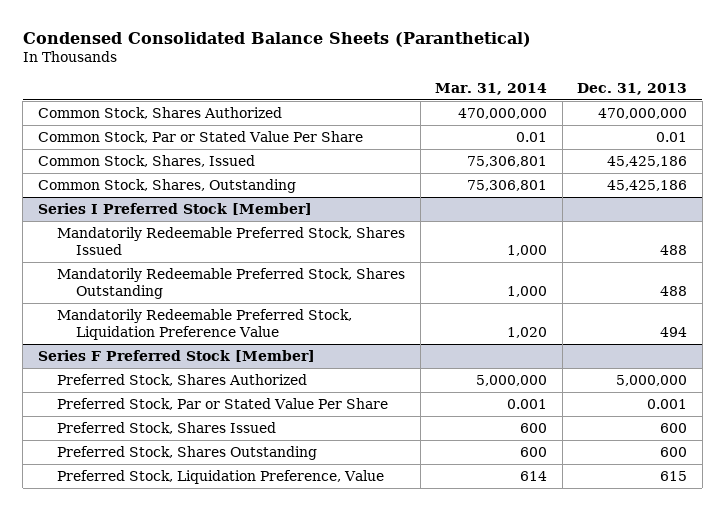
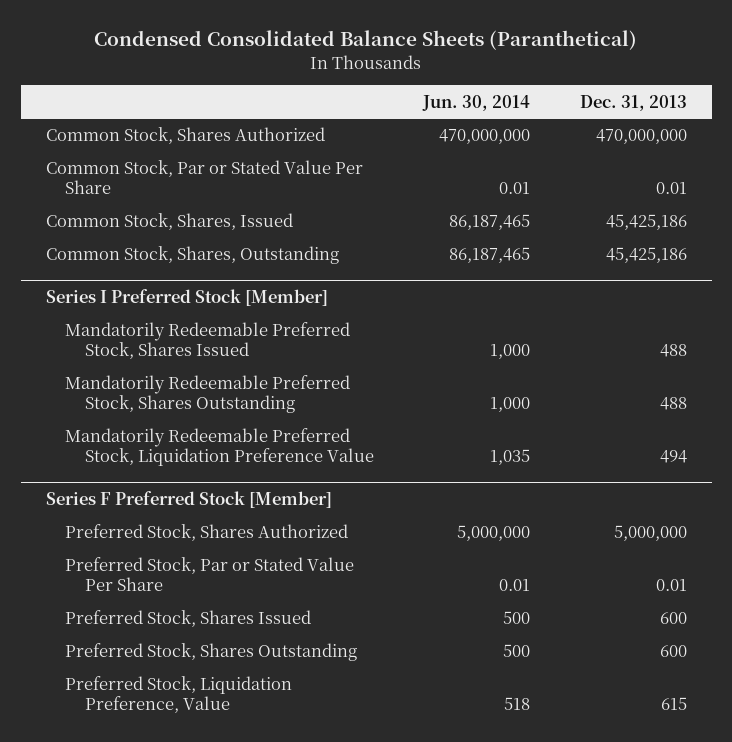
[435,82,548,95] Mar. 31, 2014 -> none
none -> [422,94,531,111] Jun. 30, 2014
[647,399,688,410] 0.001 -> [655,579,687,592] 0.01

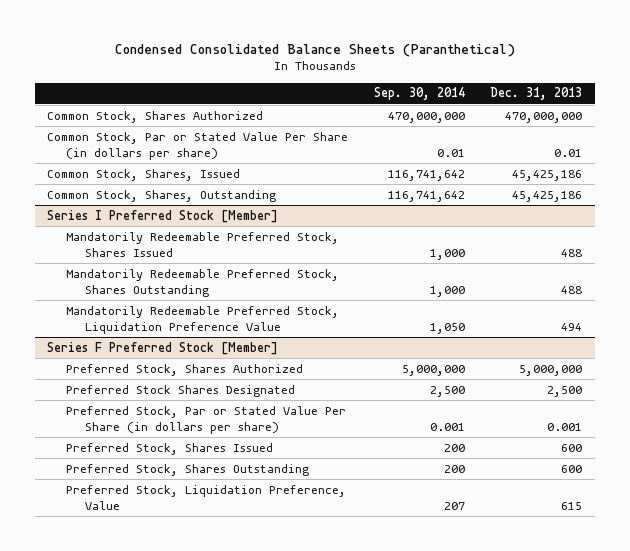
[422,94,531,111] Jun. 30, 2014 -> none
none -> [373,87,465,101] Sep. 30, 2014
[45,160,363,195] Common Stock, Par or Stated Value Per Share -> [47,131,349,160] Common Stock, Par or Stated Value Per Share (in dollars per share)
none -> [66,384,296,397] Preferred Stock Shares Designated
[65,557,355,592] Preferred Stock, Par or Stated Value Per Share -> [66,405,347,434] Preferred Stock, Par or Stated Value Per Share (in dollars per share)
[655,579,687,592] 0.01 -> [547,422,583,431] 0.001

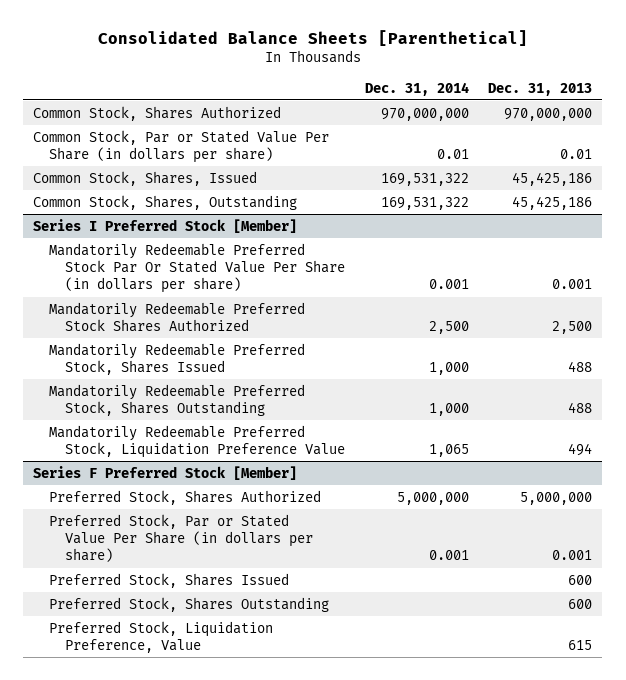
[114,43,515,57] Condensed Consolidated Balance Sheets (Paranthetical) -> [97,30,528,47] Consolidated Balance Sheets [Parenthetical]
[373,87,465,101] Sep. 30, 2014 -> none
none -> [364,81,469,96] Dec. 31, 2014
[505,111,583,123] 470,000,000 -> [504,107,593,121] 970,000,000
none -> [49,242,346,294] Mandatorily Redeemable Preferred Stock Par Or Stated Value Per Share (in dollars per share)
none -> [49,301,306,332] Mandatorily Redeemable Preferred Stock Shares Authorized
[66,384,296,397] Preferred Stock Shares Designated -> none

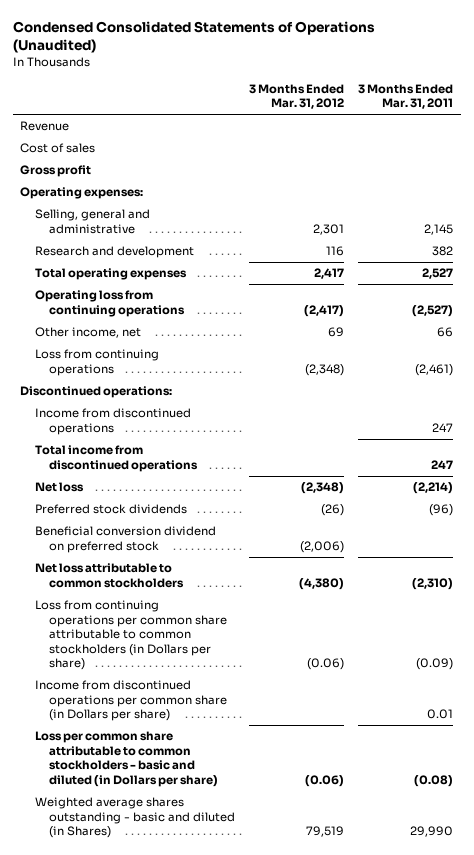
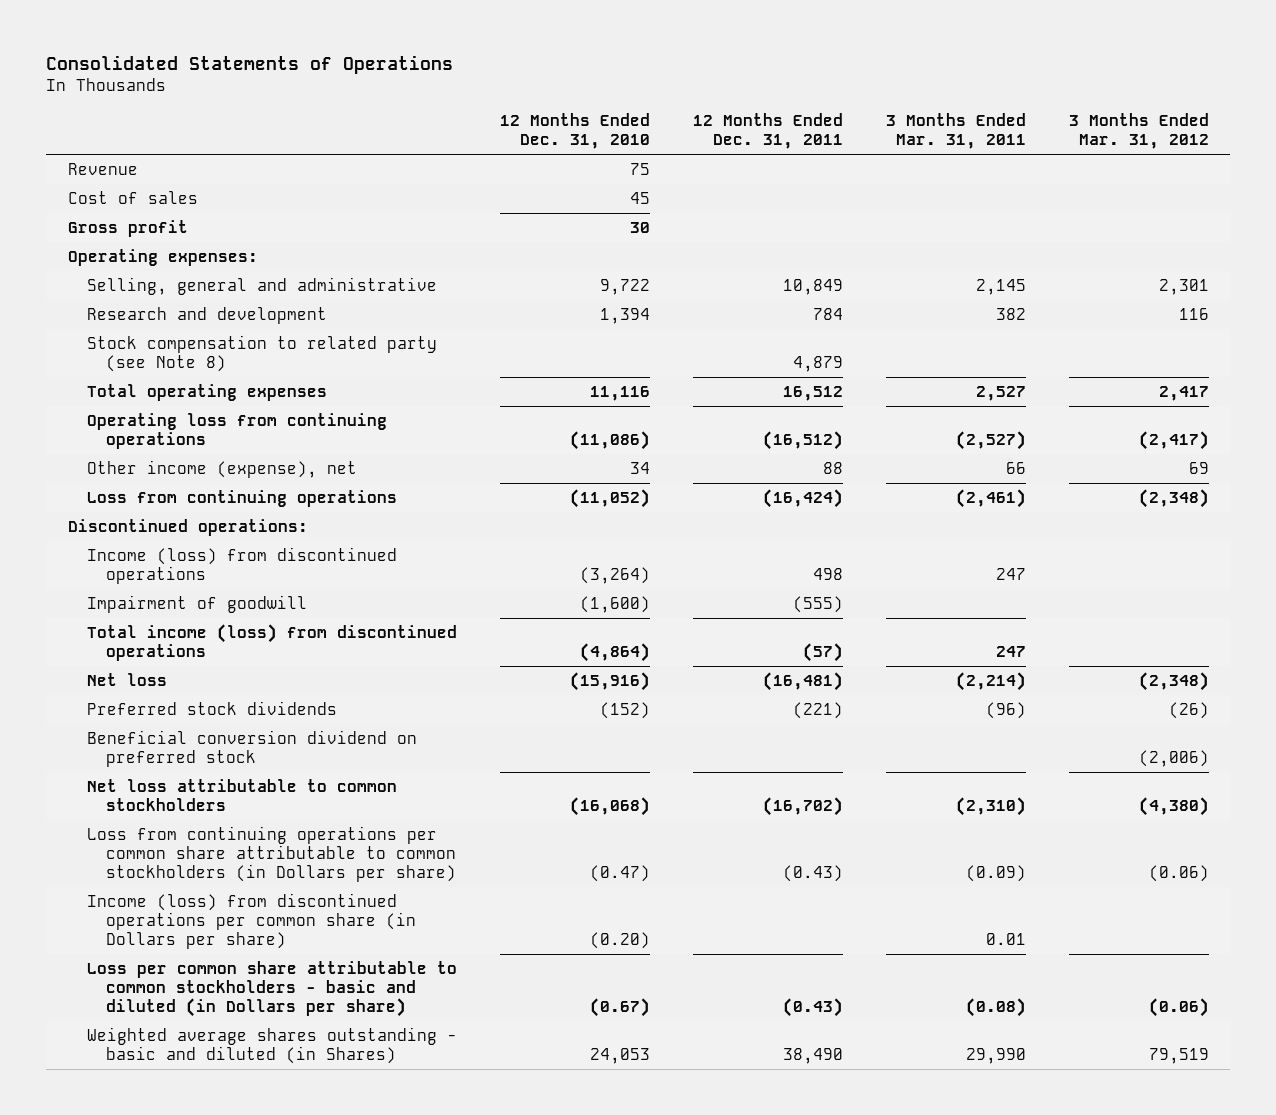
[13,20,376,53] Condensed Consolidated Statements of Operations (Unaudited) -> [46,55,454,75] Consolidated Statements of Operations
none -> [499,113,650,150] 12 Months Ended Dec. 31, 2010
none -> [692,113,843,150] 12 Months Ended Dec. 31, 2011
none -> [86,334,437,372] Stock compensation to related party (see Note 8)
[34,327,141,339] Other income, net -> [86,459,357,478] Other income (expense), net
[34,408,191,435] Income from discontinued operations -> [86,546,397,584] Income (loss) from discontinued operations
none -> [86,594,307,613] Impairment of goodwill
[34,445,198,472] Total income from discontinued operations -> [86,623,457,661] Total income (loss) from discontinued operations
[34,680,227,722] Income from discontinued operations per common share (in Dollars per share) -> [86,892,416,949] Income (loss) from discontinued operations per common share (in Dollars per share)

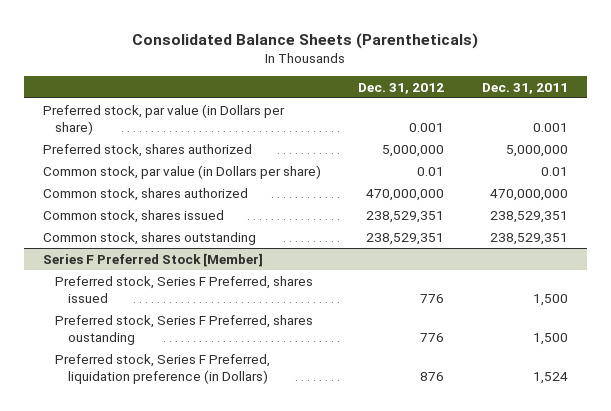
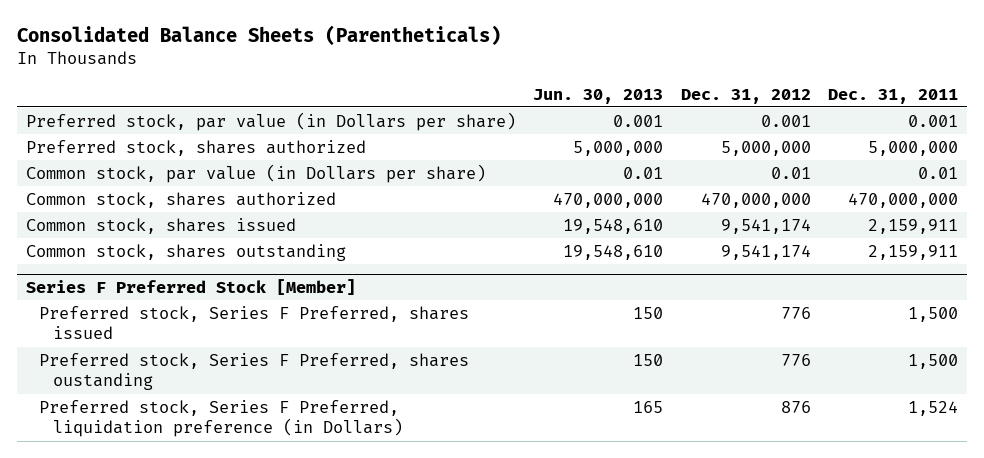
none -> [533,88,664,104] Jun. 30, 2013
[366,210,445,223] 238,529,351 -> [720,218,811,234] 9,541,174
[490,210,569,223] 238,529,351 -> [868,218,959,234] 2,159,911
[366,232,445,245] 238,529,351 -> [720,244,811,260] 9,541,174
[490,232,569,245] 238,529,351 -> [868,244,959,260] 2,159,911

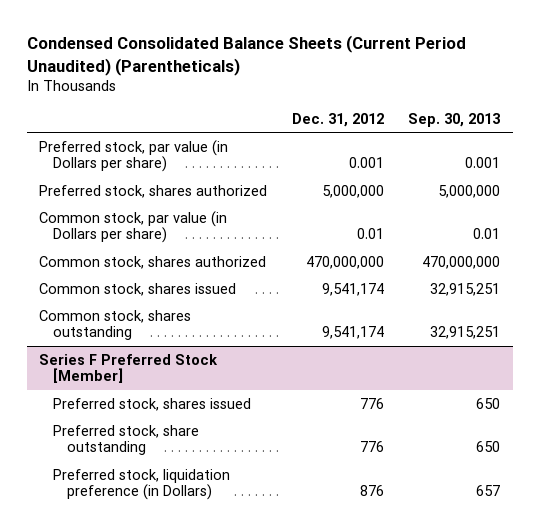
[17,25,502,46] Consolidated Balance Sheets (Parentheticals) -> [26,35,466,76] Condensed Consolidated Balance Sheets (Current Period Unaudited) (Parentheticals)
[533,88,664,104] Jun. 30, 2013 -> none
[828,88,959,104] Dec. 31, 2011 -> none
none -> [408,113,501,128] Sep. 30, 2013
[39,305,470,340] Preferred stock, Series F Preferred, shares issued -> [53,397,252,411] Preferred stock, shares issued
[39,352,470,391] Preferred stock, Series F Preferred, shares oustanding -> [53,424,200,456] Preferred stock, share outstanding
[39,399,403,438] Preferred stock, Series F Preferred, liquidation preference (in Dollars) -> [53,468,231,501] Preferred stock, liquidation preference (in Dollars)

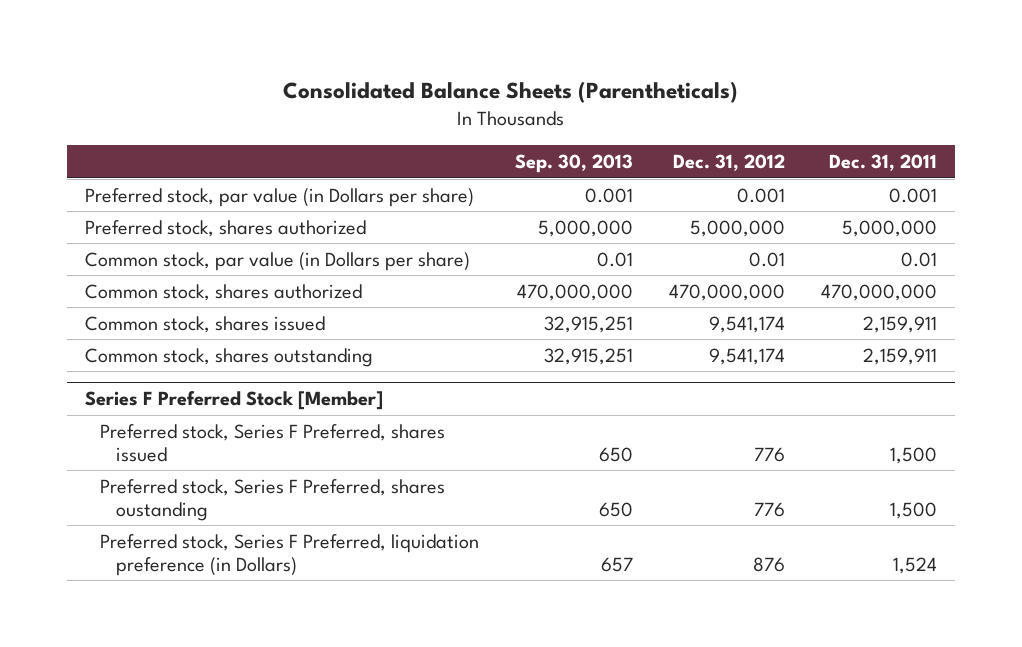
[26,35,466,76] Condensed Consolidated Balance Sheets (Current Period Unaudited) (Parentheticals) -> [283,80,739,103] Consolidated Balance Sheets (Parentheticals)
none -> [829,154,938,172] Dec. 31, 2011
[53,397,252,411] Preferred stock, shares issued -> [100,423,446,463] Preferred stock, Series F Preferred, shares issued
[53,424,200,456] Preferred stock, share outstanding -> [100,478,446,522] Preferred stock, Series F Preferred, shares oustanding
[53,468,231,501] Preferred stock, liquidation preference (in Dollars) -> [100,533,480,577] Preferred stock, Series F Preferred, liquidation preference (in Dollars)

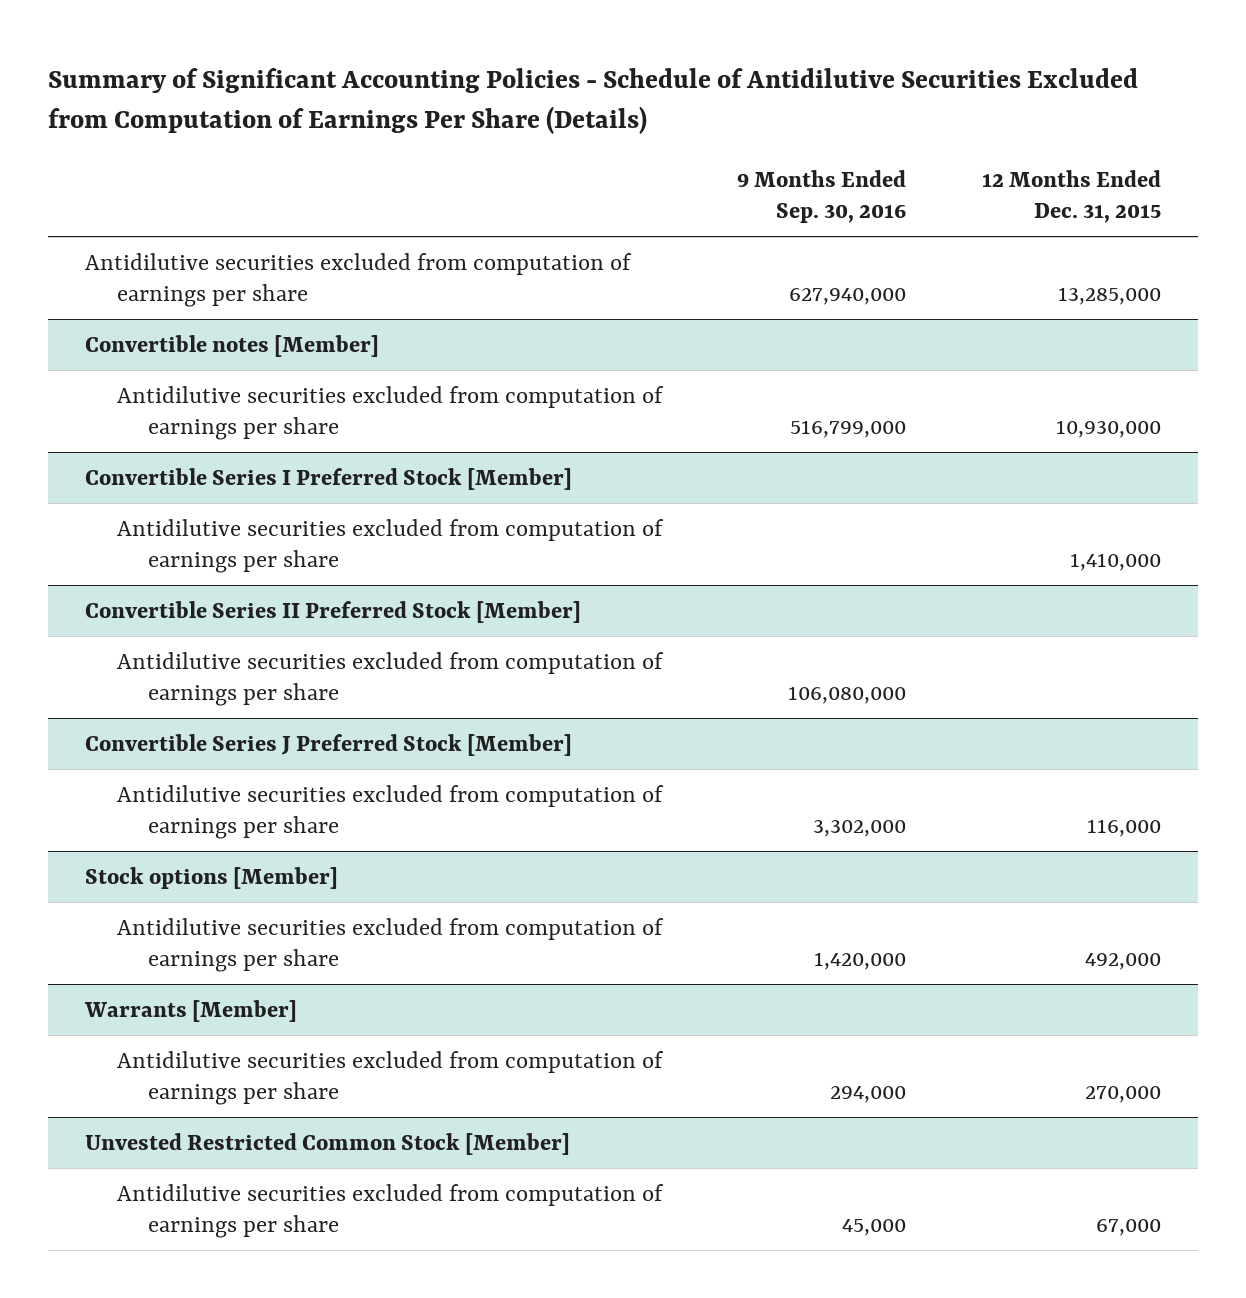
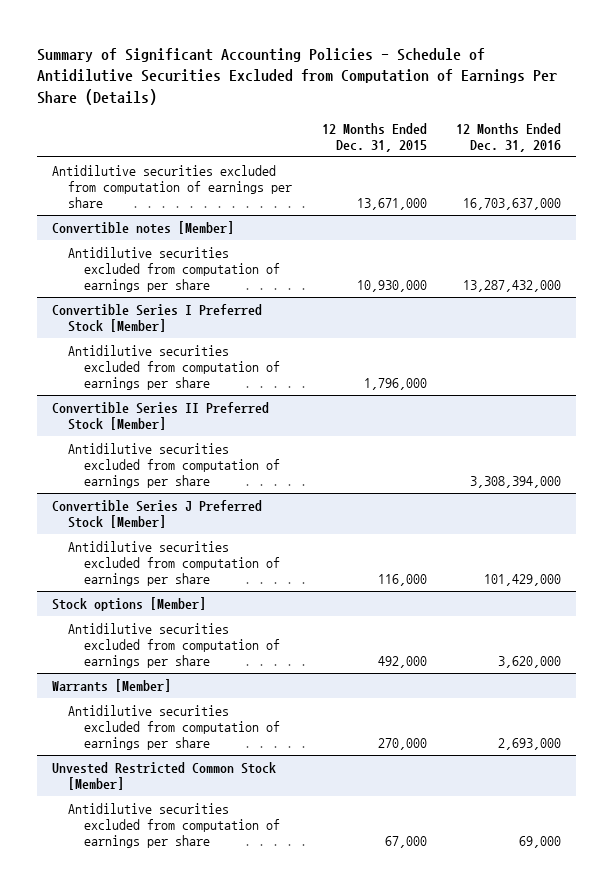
[737,169,907,223] 9 Months Ended Sep. 30, 2016 -> none
none -> [456,122,562,152] 12 Months Ended Dec. 31, 2016
[1057,286,1161,305] 13,285,000 -> [356,198,427,211] 13,671,000
[1069,552,1161,571] 1,410,000 -> [363,378,427,391] 1,796,000

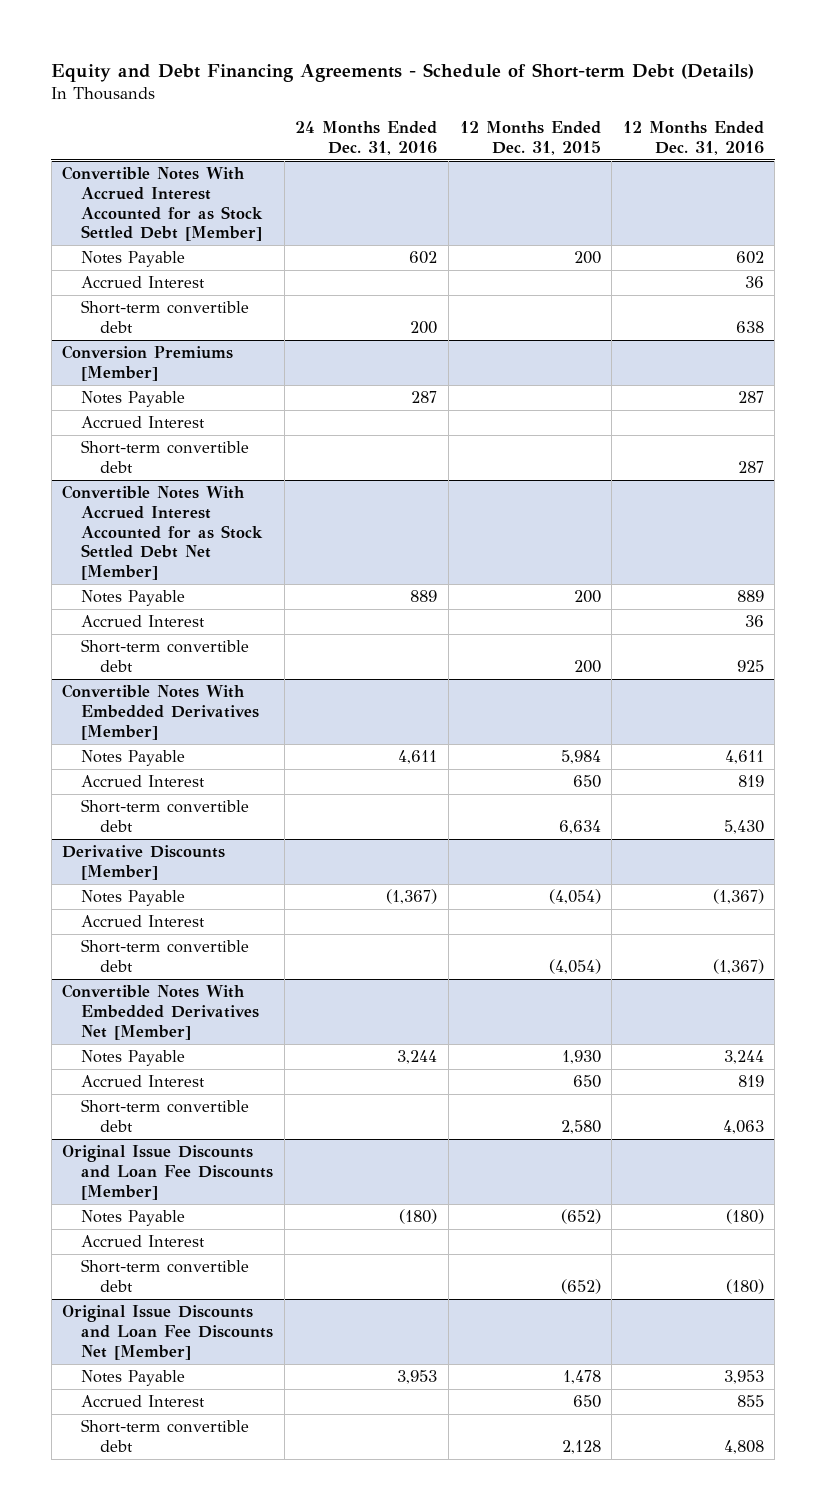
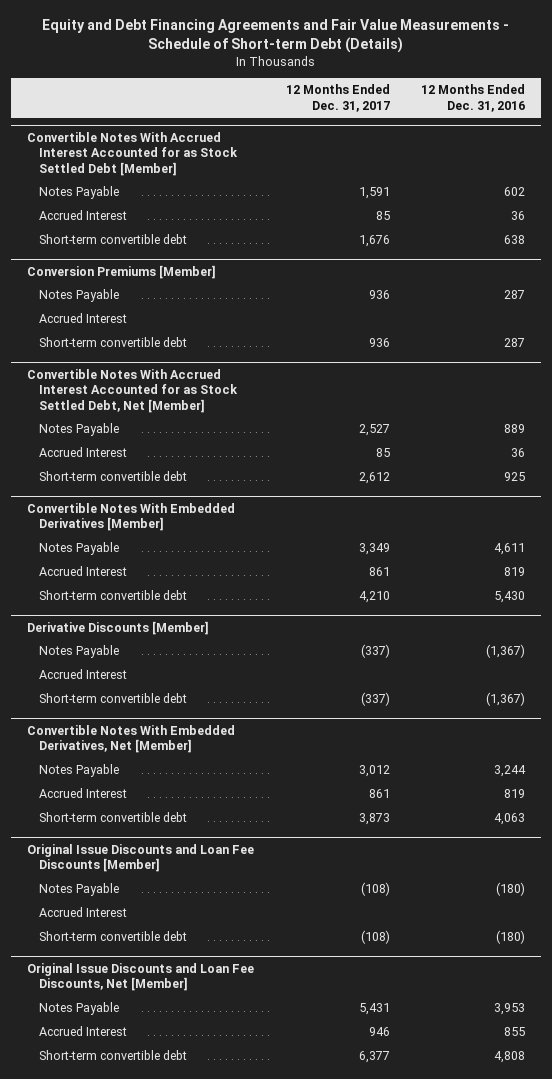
[51,62,755,82] Equity and Debt Financing Agreements - Schedule of Short-term Debt (Details) -> [42,19,510,54] Equity and Debt Financing Agreements and Fair Value Measurements - Schedule of Short-term Debt (Details)
[295,121,438,155] 24 Months Ended Dec. 31, 2016 -> none
[459,121,601,155] 12 Months Ended Dec. 31, 2015 -> none
none -> [285,84,390,112] 12 Months Ended Dec. 31, 2017
[62,485,264,580] Convertible Notes With Accrued Interest Accounted for as Stock Settled Debt Net [Member] -> [26,368,239,413] Convertible Notes With Accrued Interest Accounted for as Stock Settled Debt, Net [Member]
[62,984,260,1040] Convertible Notes With Embedded Derivatives Net [Member] -> [26,724,235,754] Convertible Notes With Embedded Derivatives, Net [Member]
[62,1305,274,1360] Original Issue Discounts and Loan Fee Discounts Net [Member] -> [26,962,254,992] Original Issue Discounts and Loan Fee Discounts, Net [Member]

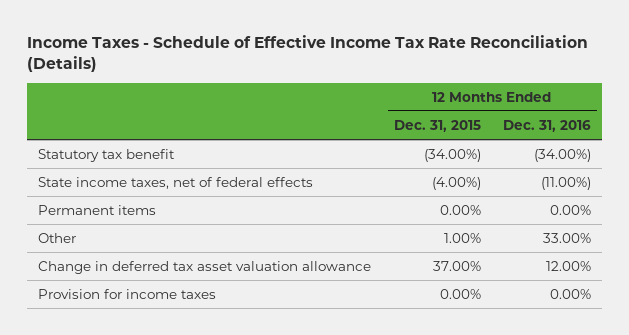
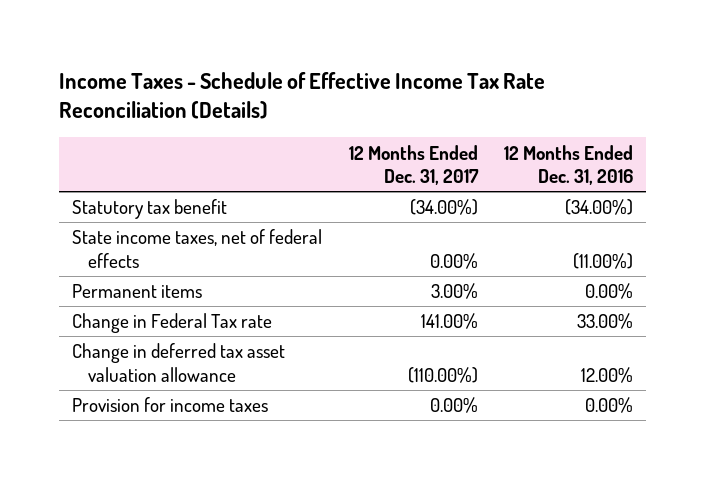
[393,119,481,132] Dec. 31, 2015 -> none
none -> [348,144,479,186] 12 Months Ended Dec. 31, 2017
[37,232,76,243] Other -> [72,313,273,334] Change in Federal Tax rate

